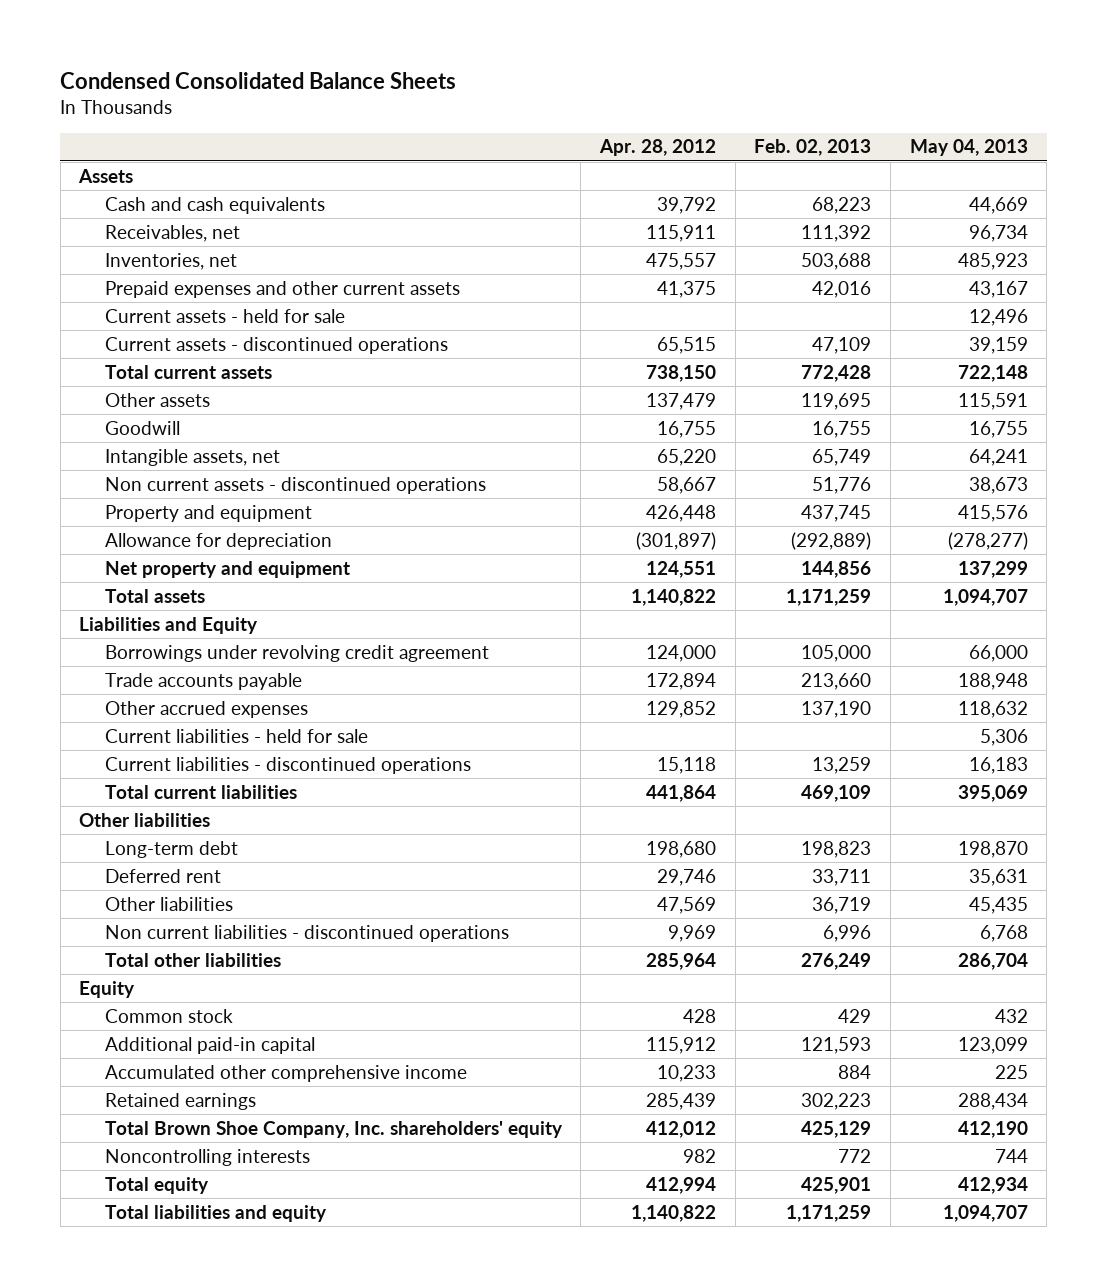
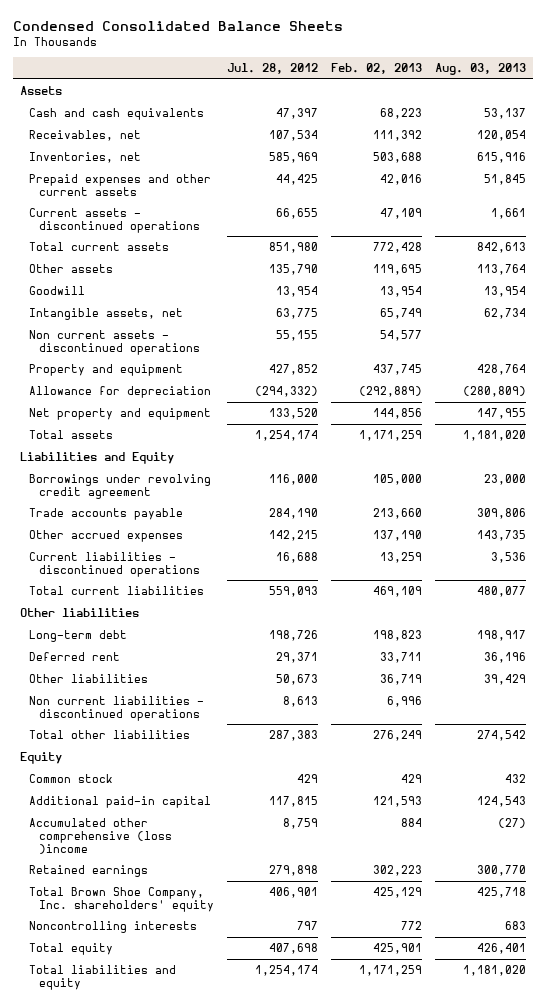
[599,139,717,157] Apr. 28, 2012 -> none
[909,139,1028,157] May 04, 2013 -> none
none -> [226,62,318,74] Jul. 28, 2012
none -> [435,62,527,75] Aug. 03, 2013
[104,308,345,323] Current assets - held for sale -> none
[812,420,872,438] 16,755 -> [380,286,423,298] 13,954
[812,476,872,494] 51,776 -> [380,330,423,342] 54,577
[104,728,368,743] Current liabilities - held for sale -> none
[104,1064,467,1082] Accumulated other comprehensive income -> [29,818,172,854] Accumulated other comprehensive (loss )income

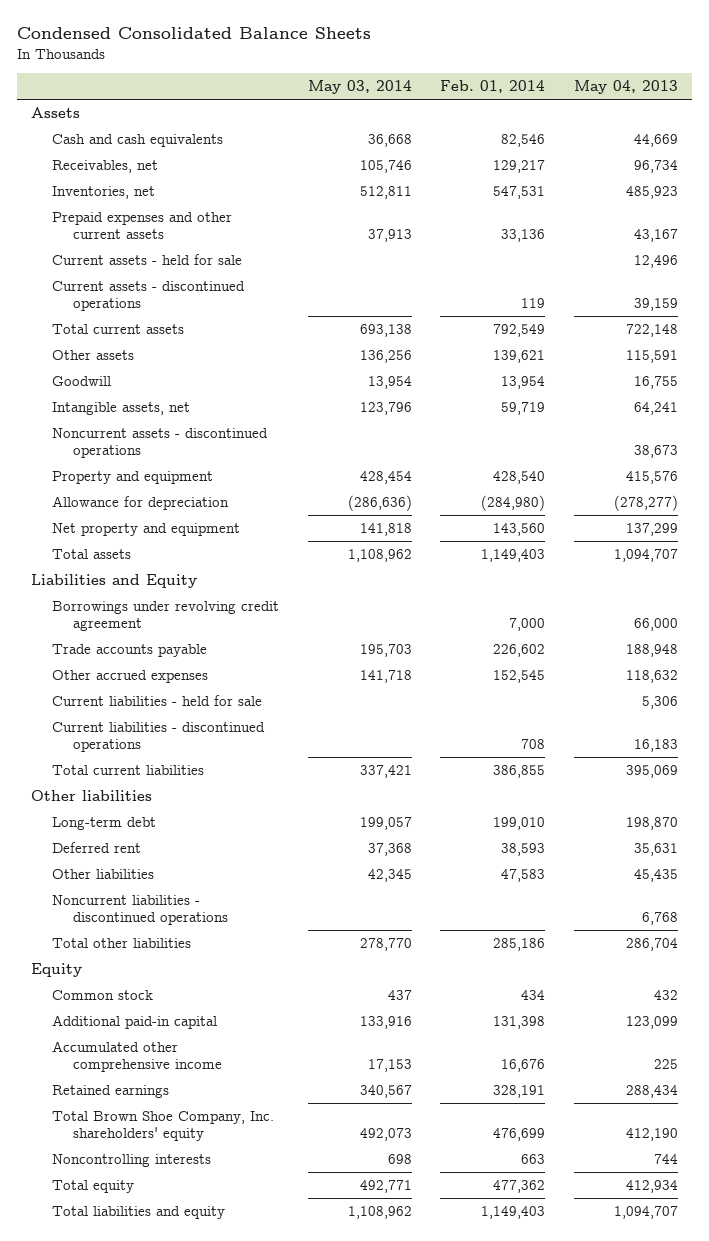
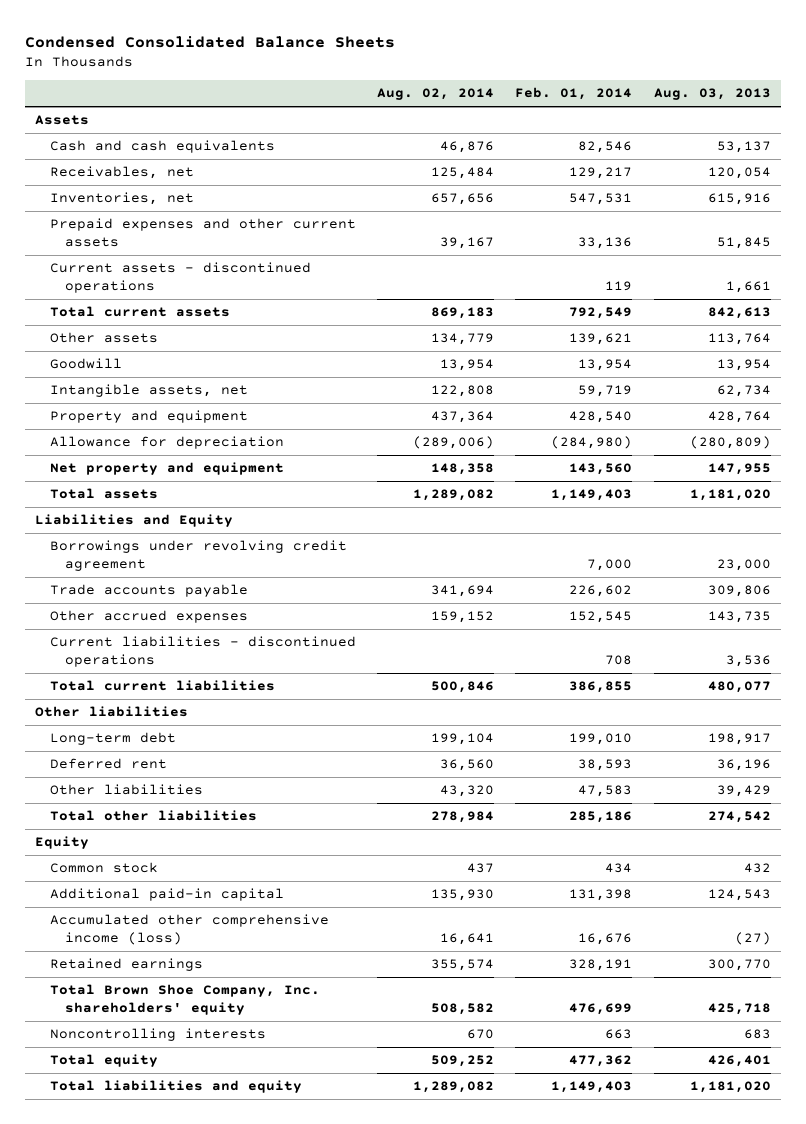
[307,80,412,95] May 03, 2014 -> none
[573,80,678,95] May 04, 2013 -> none
none -> [377,88,495,101] Aug. 02, 2014
none -> [653,88,771,101] Aug. 03, 2013
[51,253,242,265] Current assets - held for sale -> none
[51,427,268,459] Noncurrent assets - discontinued operations -> none
[51,694,262,706] Current liabilities - held for sale -> none
[51,894,228,926] Noncurrent liabilities - discontinued operations -> none
[51,1040,222,1073] Accumulated other comprehensive income -> [50,914,330,946] Accumulated other comprehensive income (loss)

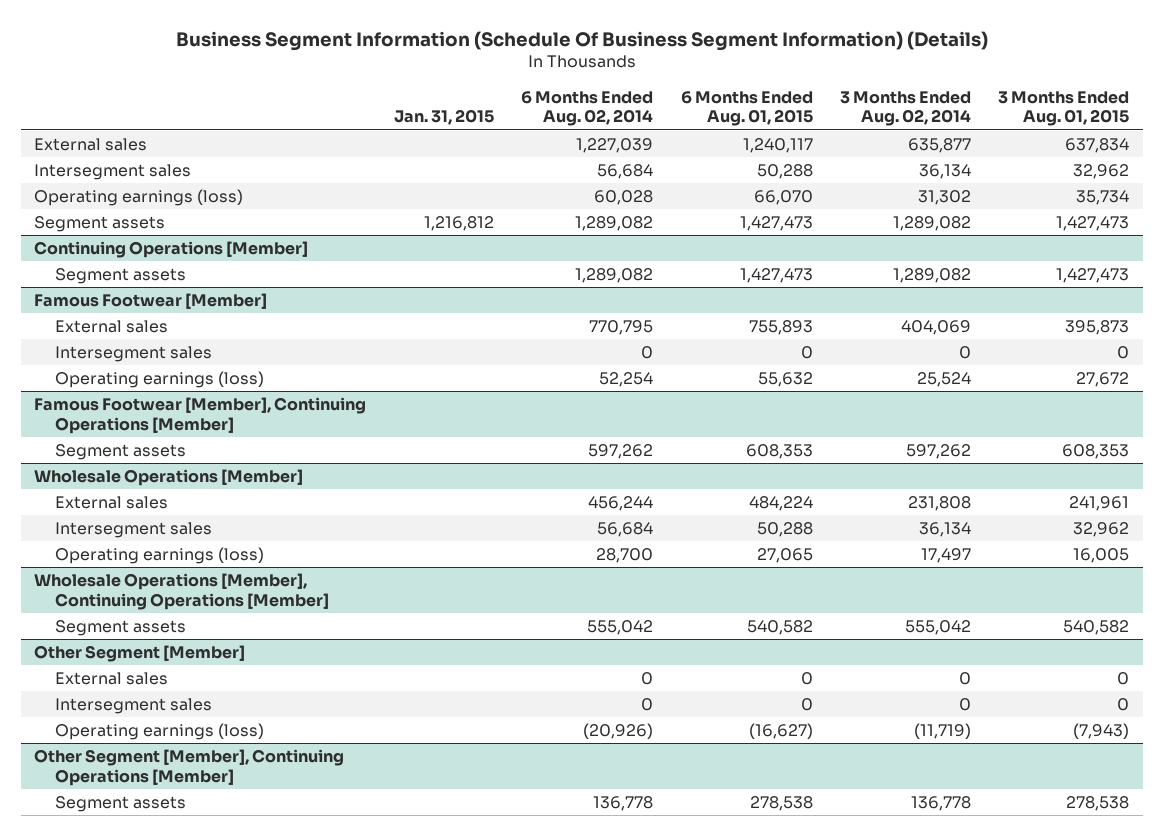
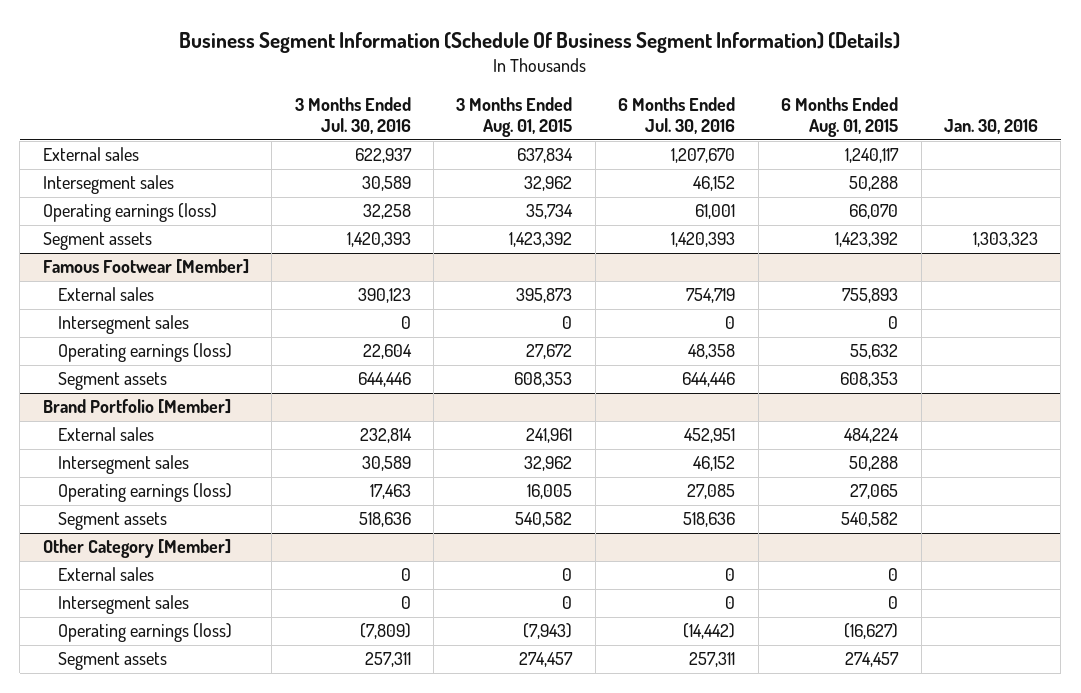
[393,109,494,126] Jan. 31, 2015 -> none
[521,90,654,127] 6 Months Ended Aug. 02, 2014 -> none
[840,90,972,127] 3 Months Ended Aug. 02, 2014 -> none
none -> [294,96,411,135] 3 Months Ended Jul. 30, 2016
none -> [618,96,736,135] 6 Months Ended Jul. 30, 2016
none -> [944,119,1039,135] Jan. 30, 2016
[34,241,309,259] Continuing Operations [Member] -> none
[54,268,186,285] Segment assets -> none
[739,216,813,232] 1,427,473 -> [835,232,899,248] 1,423,392
[1056,216,1130,232] 1,427,473 -> [509,232,573,248] 1,423,392
[34,397,367,434] Famous Footwear [Member], Continuing Operations [Member] -> none
[34,469,304,487] Wholesale Operations [Member] -> none
none -> [42,399,231,415] Brand Portfolio [Member]
[34,573,329,610] Wholesale Operations [Member], Continuing Operations [Member] -> none
[34,645,246,663] Other Segment [Member] -> [42,539,231,559] Other Category [Member]
[34,749,345,786] Other Segment [Member], Continuing Operations [Member] -> none
[749,796,813,812] 278,538 -> [845,652,900,668] 274,457
[1066,796,1130,812] 278,538 -> [519,652,574,668] 274,457

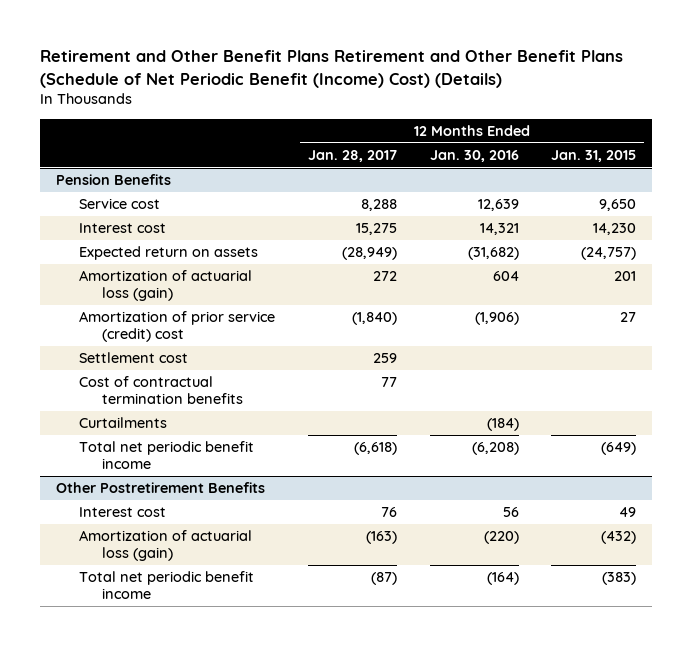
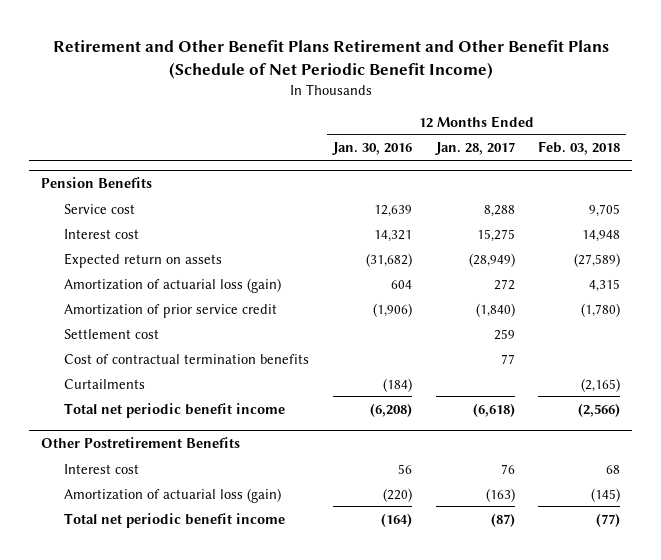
[39,50,623,88] Retirement and Other Benefit Plans Retirement and Other Benefit Plans (Schedule of Net Periodic Benefit (Income) Cost) (Details) -> [52,39,609,79] Retirement and Other Benefit Plans Retirement and Other Benefit Plans (Schedule of Net Periodic Benefit Income)
[551,149,637,162] Jan. 31, 2015 -> none
none -> [538,141,621,156] Feb. 03, 2018
[79,311,276,342] Amortization of prior service (credit) cost -> [64,303,278,318] Amortization of prior service credit

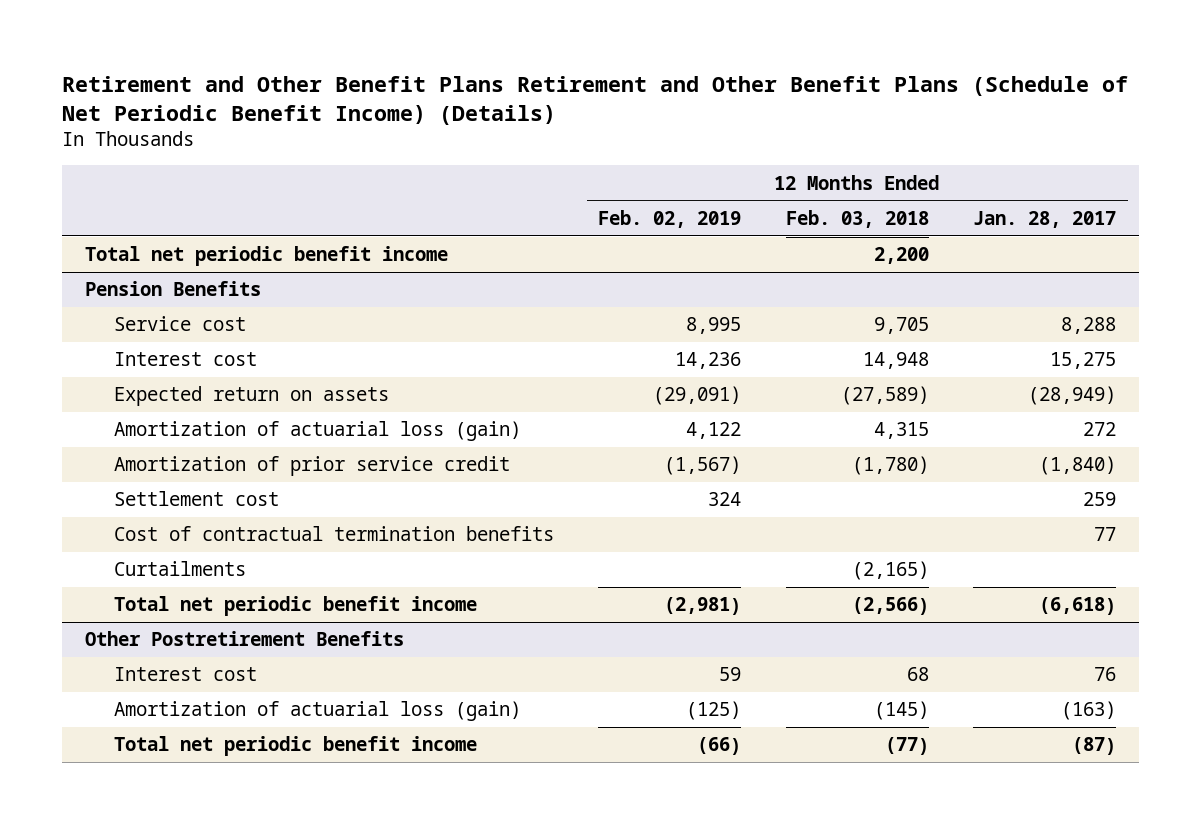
[52,39,609,79] Retirement and Other Benefit Plans Retirement and Other Benefit Plans (Schedule of Net Periodic Benefit Income) -> [62,75,1129,126] Retirement and Other Benefit Plans Retirement and Other Benefit Plans (Schedule of Net Periodic Benefit Income) (Details)
[331,142,412,156] Jan. 30, 2016 -> none
none -> [598,210,742,229] Feb. 02, 2019
none -> [84,246,448,267] Total net periodic benefit income

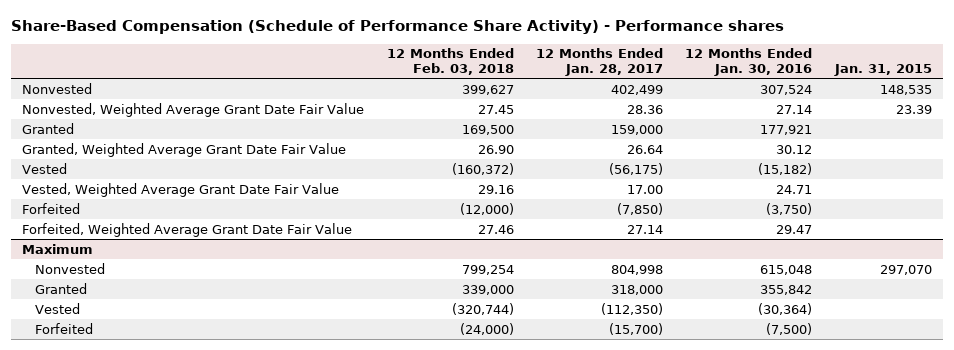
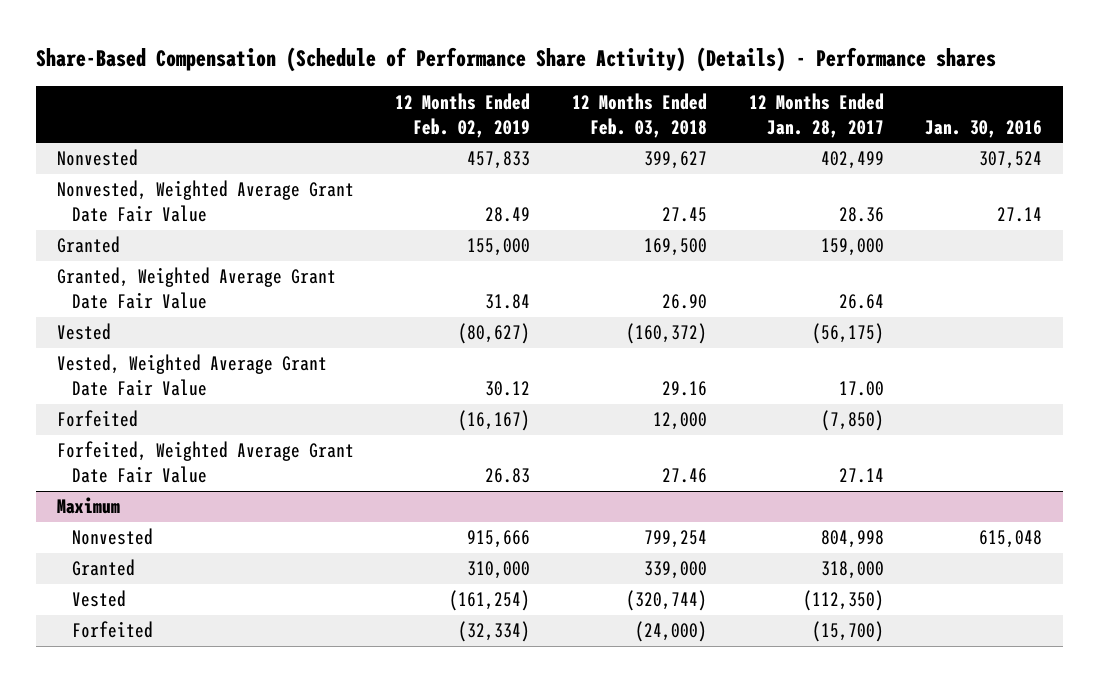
[11,19,785,34] Share-Based Compensation (Schedule of Performance Share Activity) - Performance shares -> [35,47,996,73] Share-Based Compensation (Schedule of Performance Share Activity) (Details) - Performance shares
[685,48,813,76] 12 Months Ended Jan. 30, 2016 -> none
[833,63,932,76] Jan. 31, 2015 -> none
none -> [395,92,531,138] 12 Months Ended Feb. 02, 2019
none -> [925,119,1043,138] Jan. 30, 2016
[459,202,514,215] (12,000) -> [653,412,708,431] 12,000

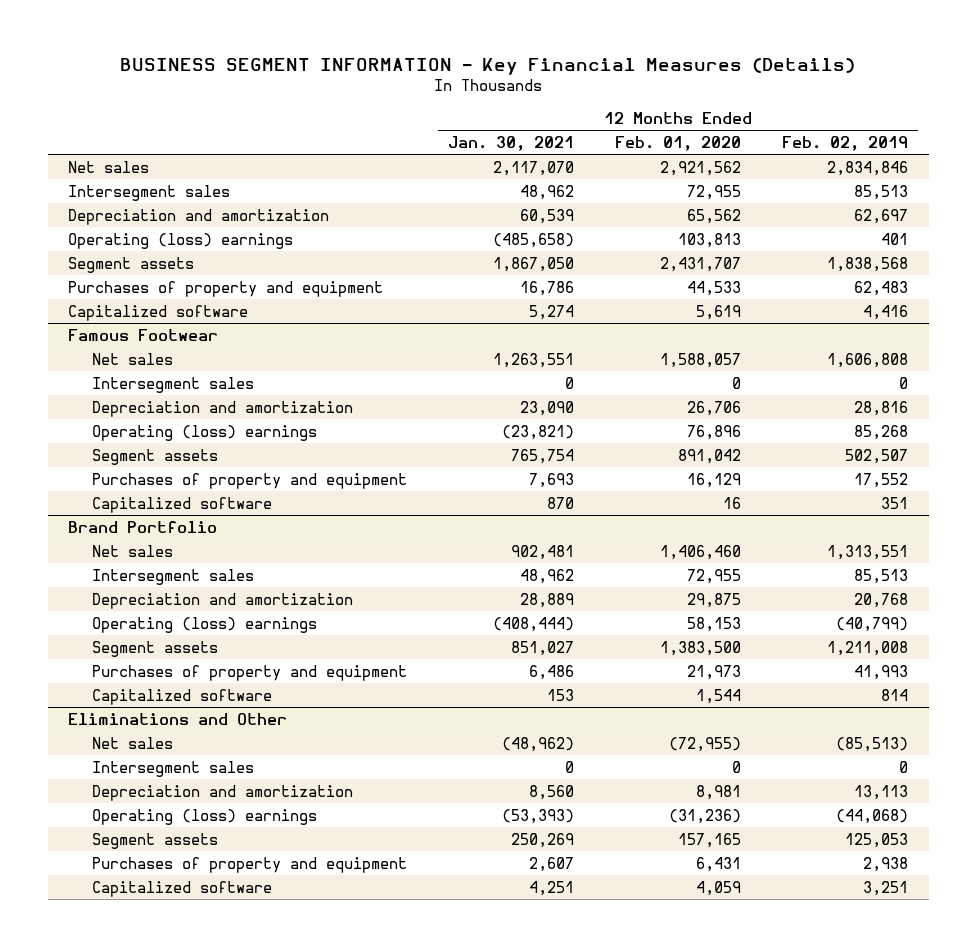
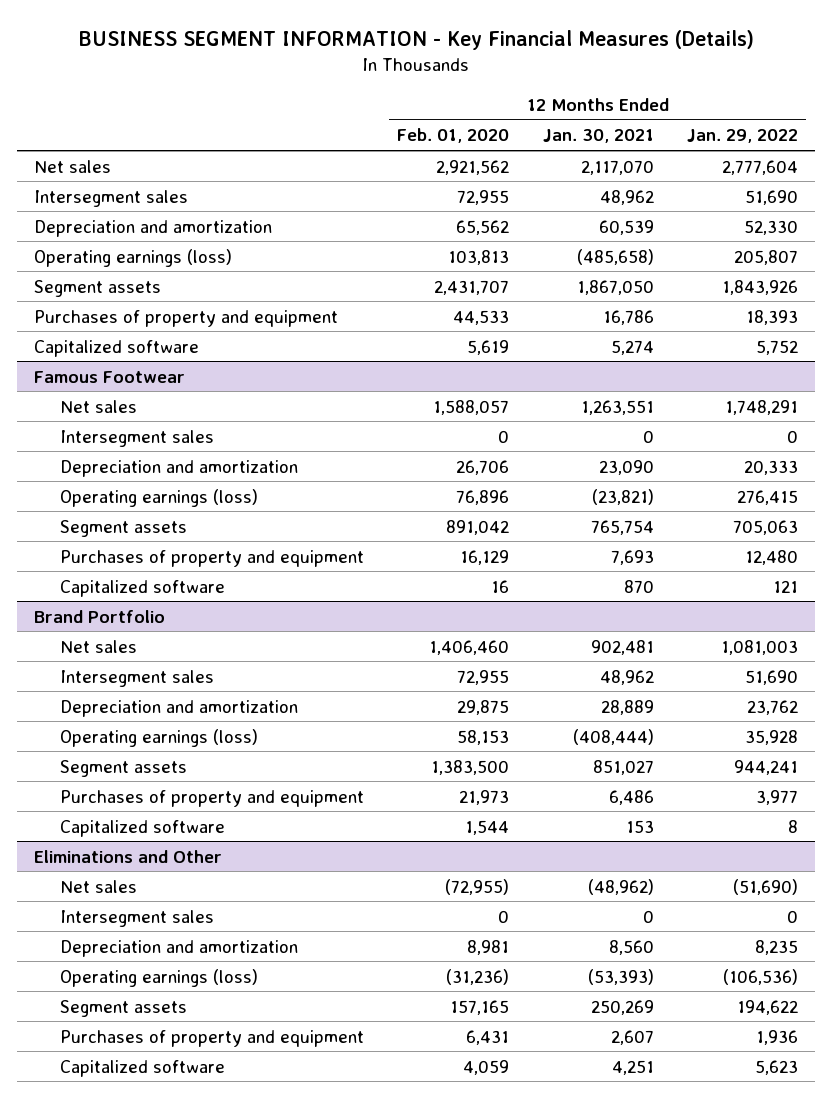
[782,135,909,151] Feb. 02, 2019 -> none
none -> [687,129,799,144] Jan. 29, 2022
[68,232,294,249] Operating (loss) earnings -> [34,248,233,267] Operating earnings (loss)
[91,424,317,441] Operating (loss) earnings -> [60,488,259,507] Operating earnings (loss)
[91,616,317,633] Operating (loss) earnings -> [60,728,259,747] Operating earnings (loss)
[91,808,317,825] Operating (loss) earnings -> [60,968,259,987] Operating earnings (loss)

